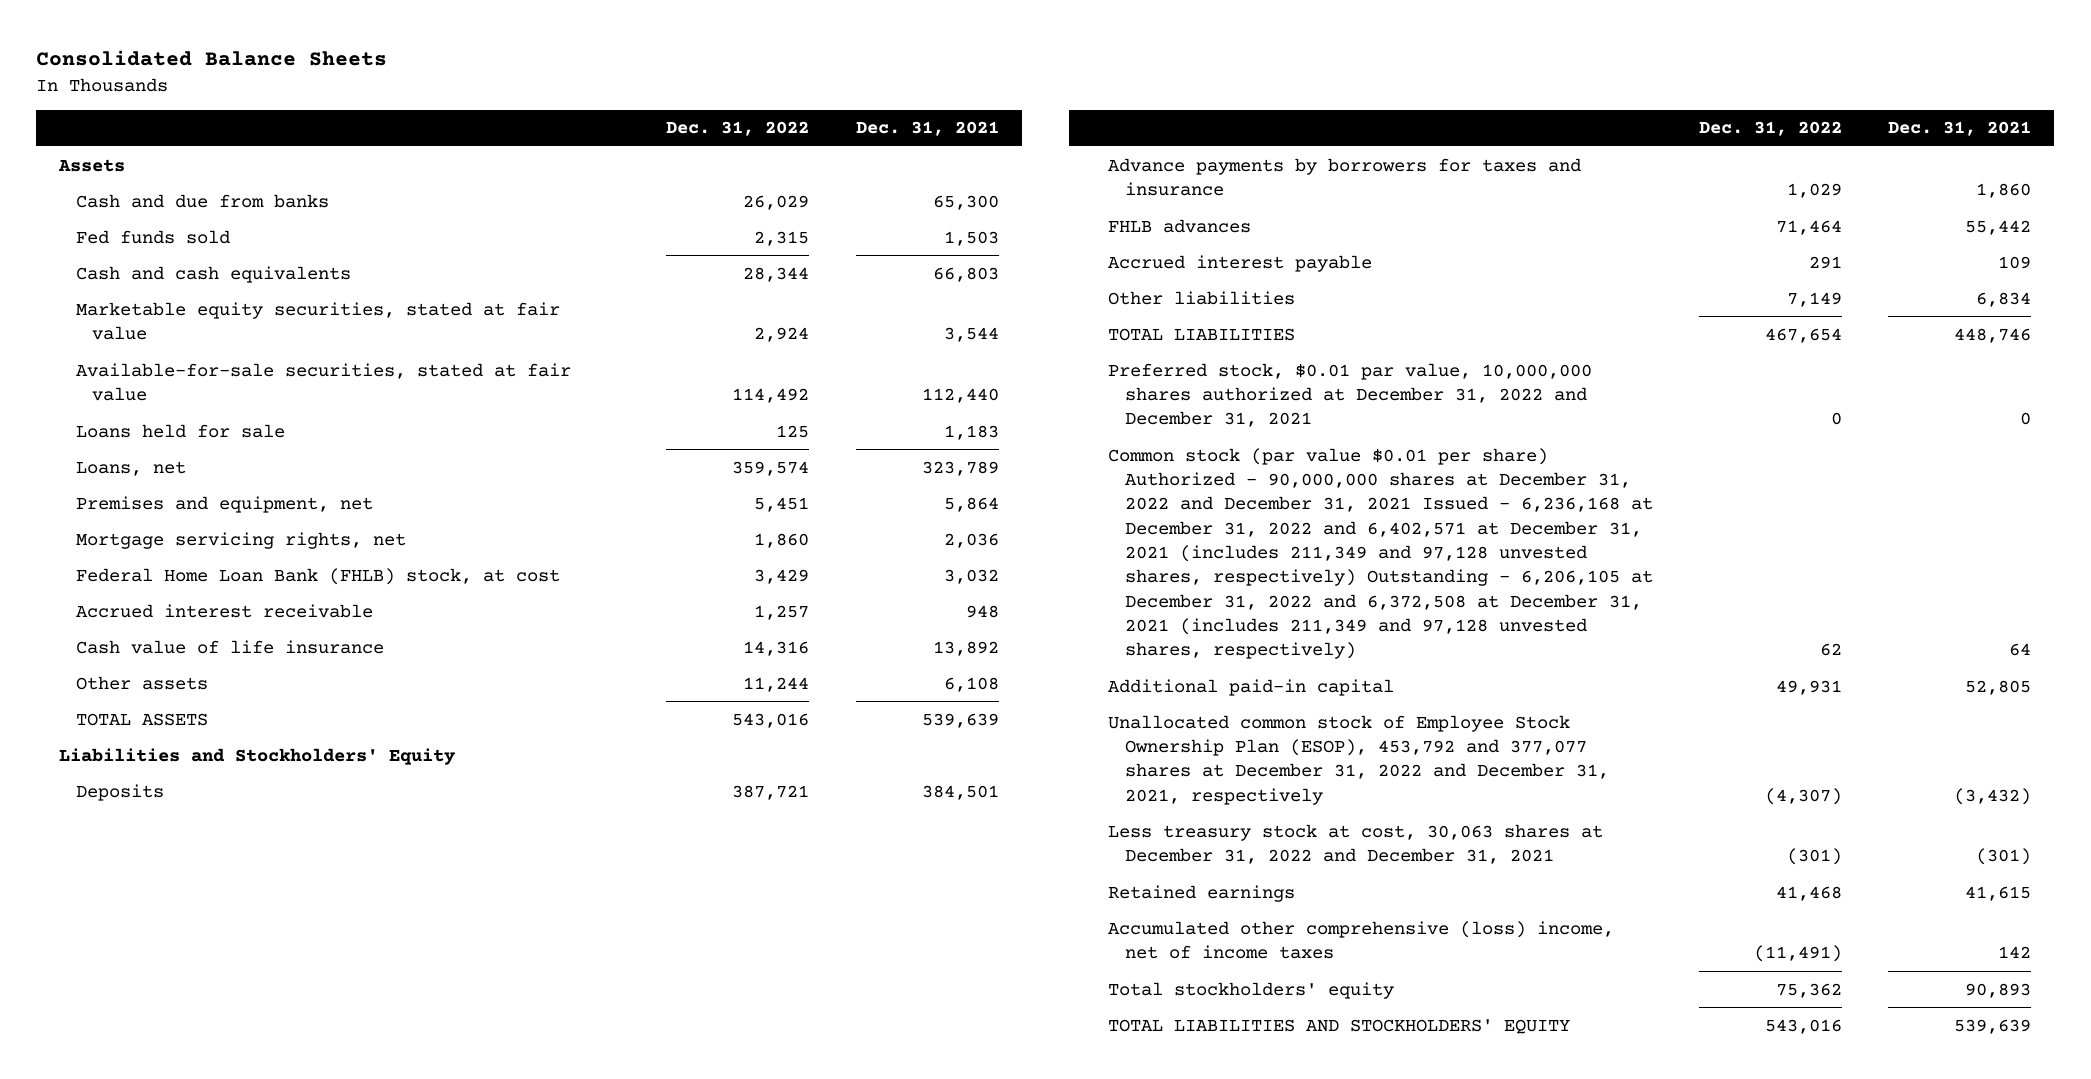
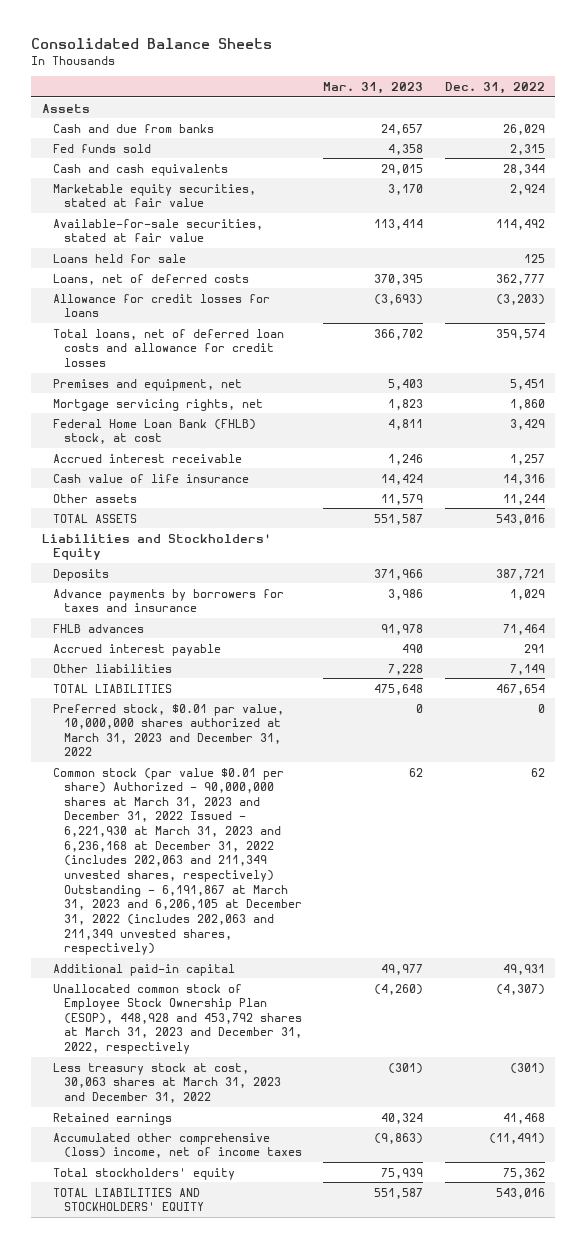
[855,121,999,137] Dec. 31, 2021 -> none
none -> [323,81,424,94] Mar. 31, 2023
none -> [52,273,249,285] Loans, net of deferred costs
none -> [52,293,270,318] Allowance for credit losses for loans
[75,460,186,476] Loans, net -> [52,328,284,367] Total loans, net of deferred loan costs and allowance for credit losses
[1108,362,1593,428] Preferred stock, $0.01 par value, 10,000,000 shares authorized at December 31, 2022 and December 31, 2021 -> [52,703,284,757] Preferred stock, $0.01 par value, 10,000,000 shares authorized at March 31, 2023 and December 31, 2022
[1108,447,1653,660] Common stock (par value $0.01 per share) Authorized - 90,000,000 shares at December 31, 2022 and December 31, 2021 Issued - 6,236,168 at December 31, 2022 and 6,402,571 at December 31, 2021 (includes 211,349 and 97,128 unvested shares, respectively) Outstanding - 6,206,105 at December 31, 2022 and 6,372,508 at December 31, 2021 (includes 211,349 and 97,128 unvested shares, respectively) -> [52,767,303,956] Common stock (par value $0.01 per share) Authorized - 90,000,000 shares at March 31, 2023 and December 31, 2022 Issued - 6,221,930 at March 31, 2023 and 6,236,168 at December 31, 2022 (includes 202,063 and 211,349 unvested shares, respectively) Outstanding - 6,191,867 at March 31, 2023 and 6,206,105 at December 31, 2022 (includes 202,063 and 211,349 unvested shares, respectively)
[1108,714,1609,805] Unallocated common stock of Employee Stock Ownership Plan (ESOP), 453,792 and 377,077 shares at December 31, 2022 and December 31, 2021, respectively -> [52,983,303,1055] Unallocated common stock of Employee Stock Ownership Plan (ESOP), 448,928 and 453,792 shares at March 31, 2023 and December 31, 2022, respectively
[1108,823,1604,864] Less treasury stock at cost, 30,063 shares at December 31, 2022 and December 31, 2021 -> [52,1062,282,1103] Less treasury stock at cost, 30,063 shares at March 31, 2023 and December 31, 2022

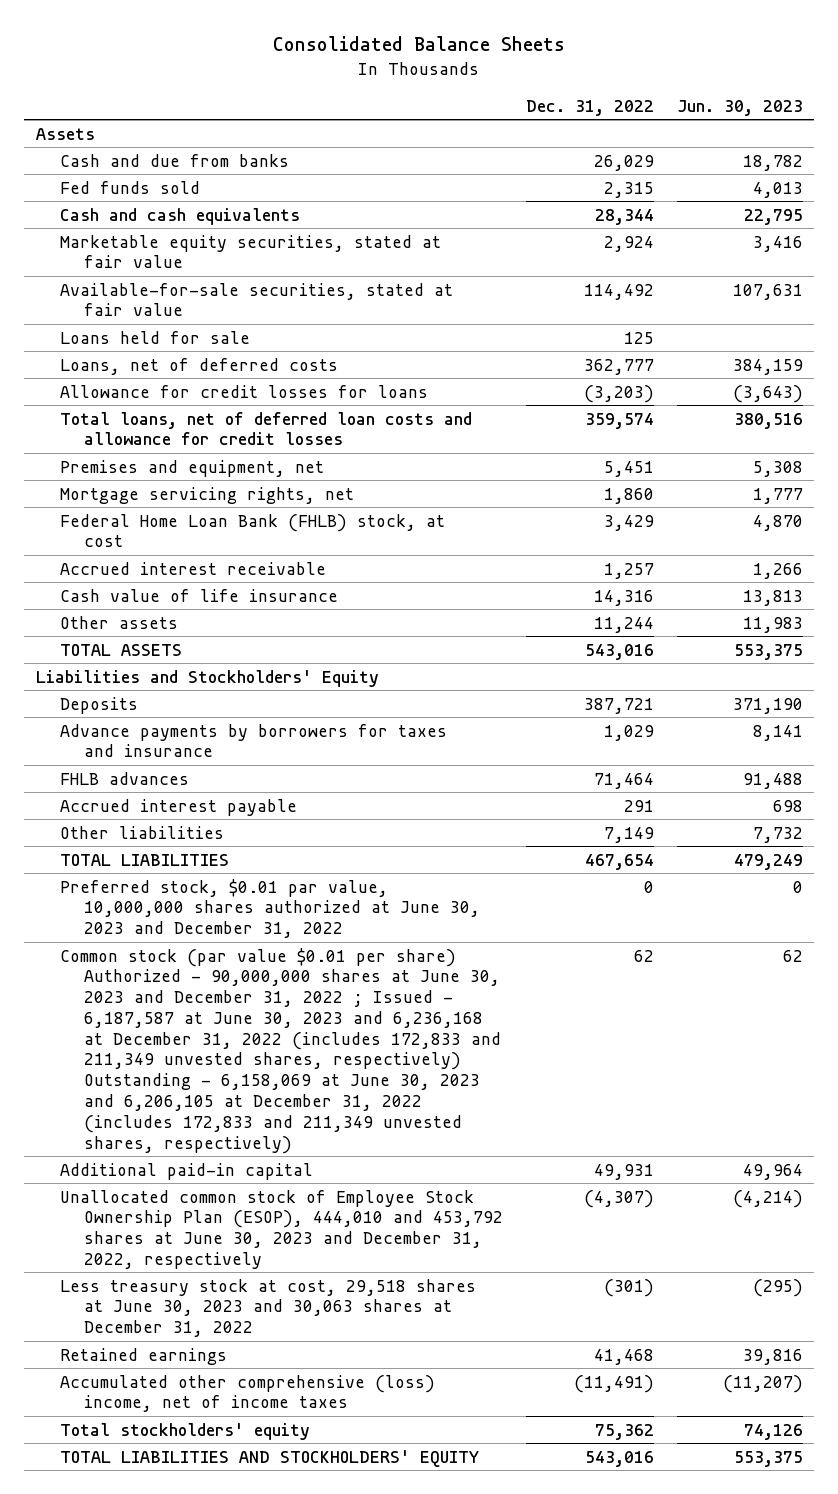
[323,81,424,94] Mar. 31, 2023 -> none
none -> [676,99,803,116] Jun. 30, 2023
[52,703,284,757] Preferred stock, $0.01 par value, 10,000,000 shares authorized at March 31, 2023 and December 31, 2022 -> [60,878,481,939] Preferred stock, $0.01 par value, 10,000,000 shares authorized at June 30, 2023 and December 31, 2022
[52,767,303,956] Common stock (par value $0.01 per share) Authorized - 90,000,000 shares at March 31, 2023 and December 31, 2022 Issued - 6,221,930 at March 31, 2023 and 6,236,168 at December 31, 2022 (includes 202,063 and 211,349 unvested shares, respectively) Outstanding - 6,191,867 at March 31, 2023 and 6,206,105 at December 31, 2022 (includes 202,063 and 211,349 unvested shares, respectively) -> [60,947,502,1154] Common stock (par value $0.01 per share) Authorized - 90,000,000 shares at June 30, 2023 and December 31, 2022 ; Issued - 6,187,587 at June 30, 2023 and 6,236,168 at December 31, 2022 (includes 172,833 and 211,349 unvested shares, respectively) Outstanding - 6,158,069 at June 30, 2023 and 6,206,105 at December 31, 2022 (includes 172,833 and 211,349 unvested shares, respectively)
[52,983,303,1055] Unallocated common stock of Employee Stock Ownership Plan (ESOP), 448,928 and 453,792 shares at March 31, 2023 and December 31, 2022, respectively -> [60,1189,504,1269] Unallocated common stock of Employee Stock Ownership Plan (ESOP), 444,010 and 453,792 shares at June 30, 2023 and December 31, 2022, respectively
[52,1062,282,1103] Less treasury stock at cost, 30,063 shares at March 31, 2023 and December 31, 2022 -> [60,1278,477,1338] Less treasury stock at cost, 29,518 shares at June 30, 2023 and 30,063 shares at December 31, 2022

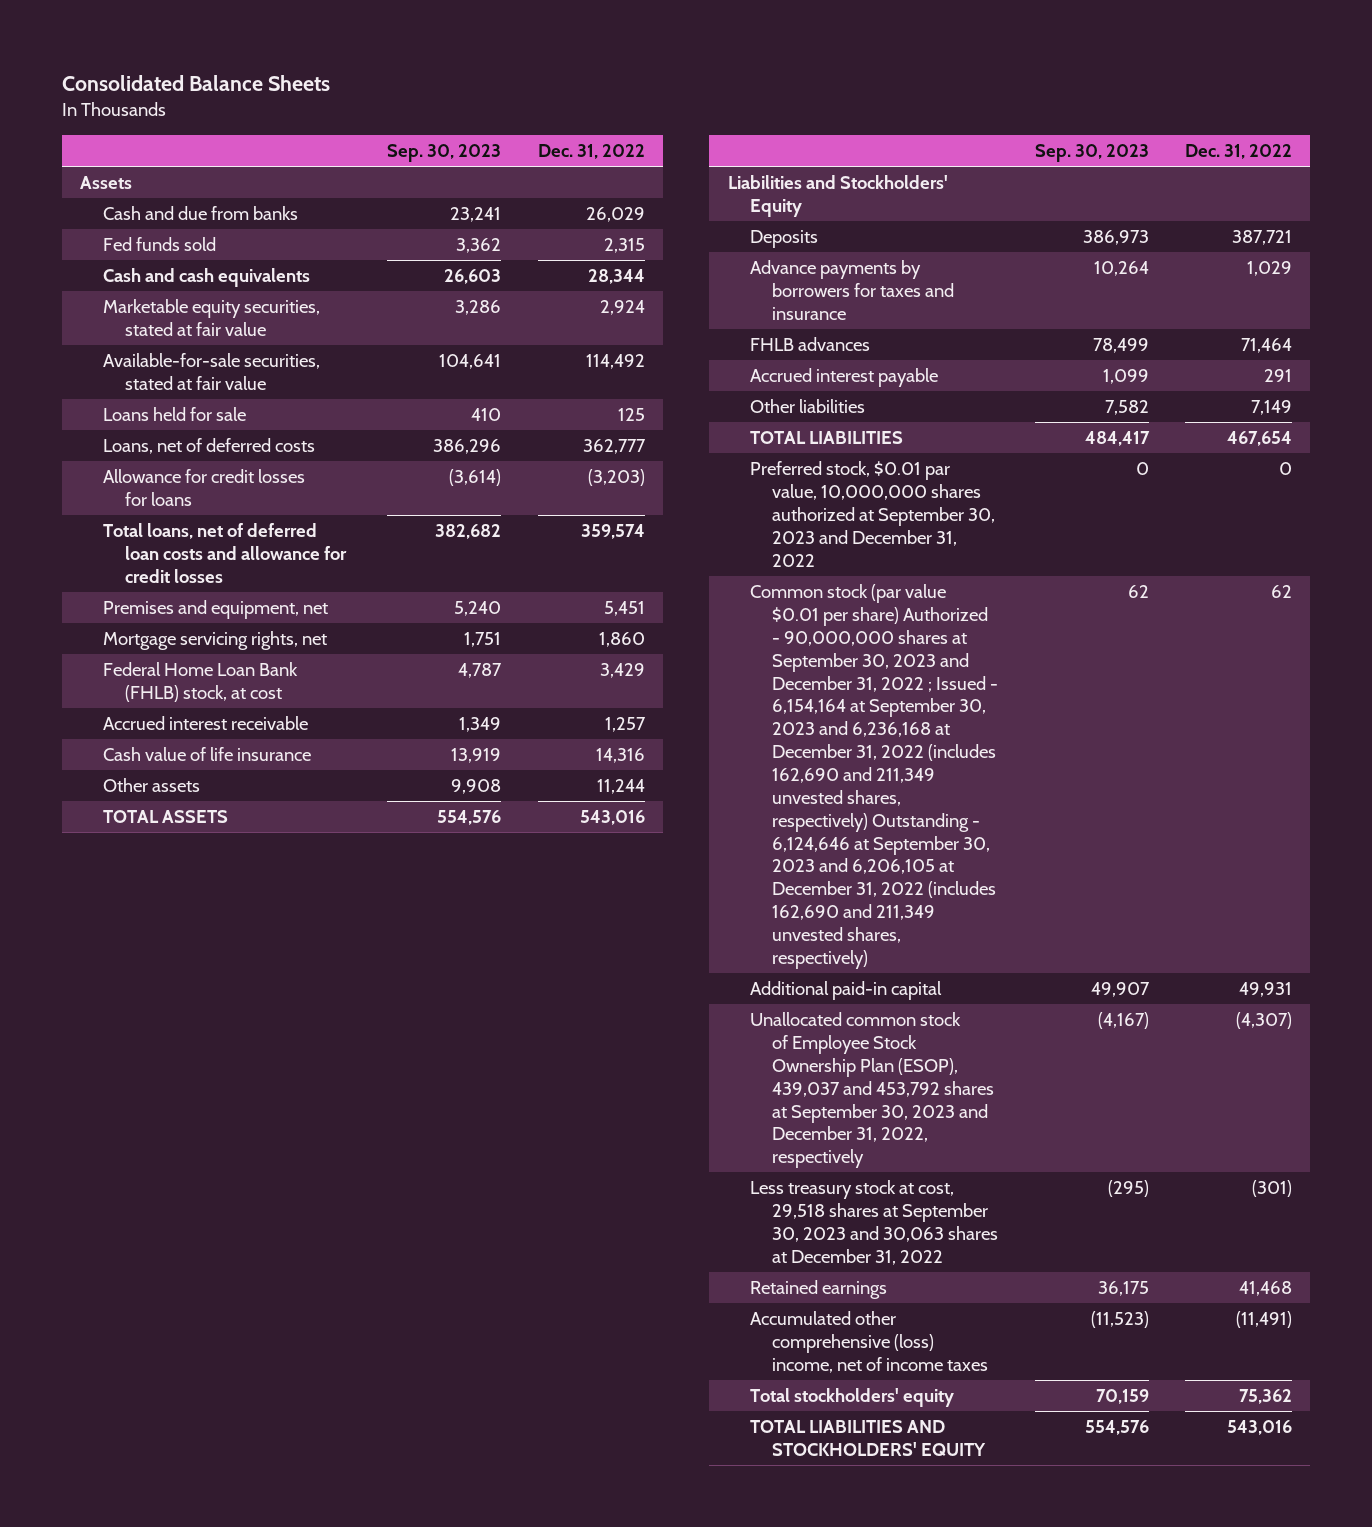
[676,99,803,116] Jun. 30, 2023 -> none
none -> [387,144,502,163] Sep. 30, 2023
[60,878,481,939] Preferred stock, $0.01 par value, 10,000,000 shares authorized at June 30, 2023 and December 31, 2022 -> [749,461,996,567] Preferred stock, $0.01 par value, 10,000,000 shares authorized at September 30, 2023 and December 31, 2022
[60,947,502,1154] Common stock (par value $0.01 per share) Authorized - 90,000,000 shares at June 30, 2023 and December 31, 2022 ; Issued - 6,187,587 at June 30, 2023 and 6,236,168 at December 31, 2022 (includes 172,833 and 211,349 unvested shares, respectively) Outstanding - 6,158,069 at June 30, 2023 and 6,206,105 at December 31, 2022 (includes 172,833 and 211,349 unvested shares, respectively) -> [749,584,999,969] Common stock (par value $0.01 per share) Authorized - 90,000,000 shares at September 30, 2023 and December 31, 2022 ; Issued - 6,154,164 at September 30, 2023 and 6,236,168 at December 31, 2022 (includes 162,690 and 211,349 unvested shares, respectively) Outstanding - 6,124,646 at September 30, 2023 and 6,206,105 at December 31, 2022 (includes 162,690 and 211,349 unvested shares, respectively)
[60,1189,504,1269] Unallocated common stock of Employee Stock Ownership Plan (ESOP), 444,010 and 453,792 shares at June 30, 2023 and December 31, 2022, respectively -> [749,1012,995,1169] Unallocated common stock of Employee Stock Ownership Plan (ESOP), 439,037 and 453,792 shares at September 30, 2023 and December 31, 2022, respectively
[60,1278,477,1338] Less treasury stock at cost, 29,518 shares at June 30, 2023 and 30,063 shares at December 31, 2022 -> [749,1180,999,1265] Less treasury stock at cost, 29,518 shares at September 30, 2023 and 30,063 shares at December 31, 2022

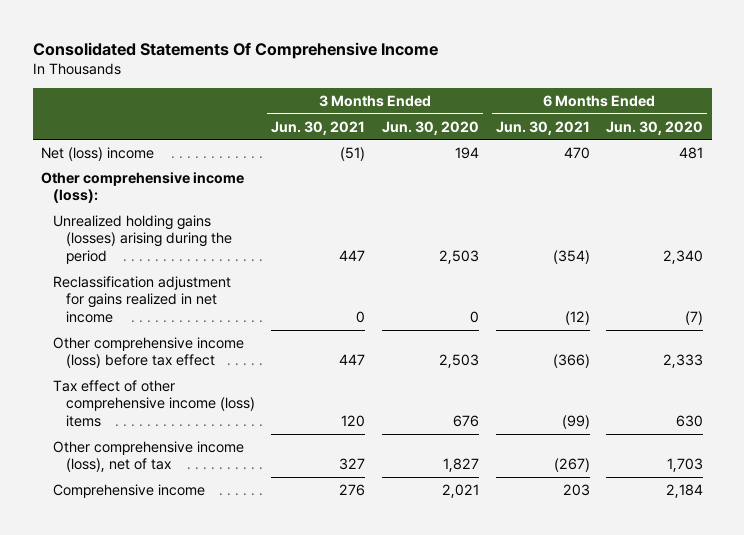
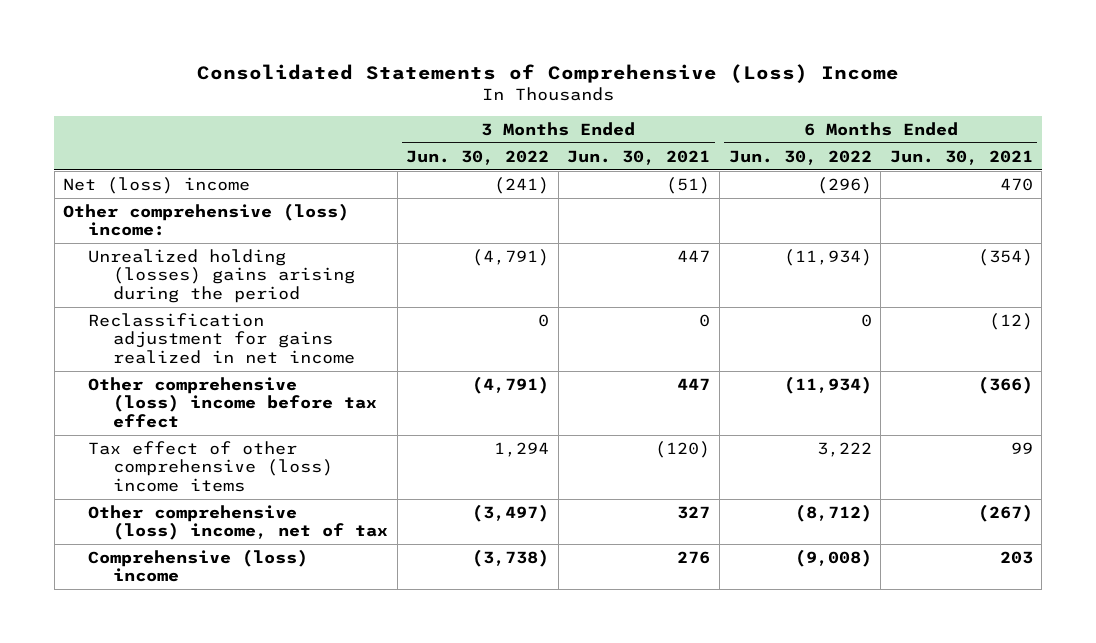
[32,41,438,59] Consolidated Statements Of Comprehensive Income -> [197,63,900,83] Consolidated Statements of Comprehensive (Loss) Income
[382,120,480,135] Jun. 30, 2020 -> none
[606,120,704,135] Jun. 30, 2020 -> none
none -> [406,149,550,165] Jun. 30, 2022
none -> [728,149,872,165] Jun. 30, 2022
[40,171,244,204] Other comprehensive income (loss): -> [63,202,350,237] Other comprehensive (loss) income:
[53,214,232,265] Unrealized holding gains (losses) arising during the period -> [88,248,356,303] Unrealized holding (losses) gains arising during the period
[53,336,245,369] Other comprehensive income (loss) before tax effect -> [88,376,378,428] Other comprehensive (loss) income before tax effect
[53,379,255,428] Tax effect of other comprehensive income (loss) items -> [88,440,334,492] Tax effect of other comprehensive (loss) income items
[341,415,366,428] 120 -> [655,440,711,458] (120)
[561,415,590,430] (99) -> [1010,441,1033,454] 99
[53,440,245,473] Other comprehensive income (loss), net of tax -> [88,504,389,541] Other comprehensive (loss) income, net of tax
[53,483,206,498] Comprehensive income -> [88,548,309,583] Comprehensive (loss) income

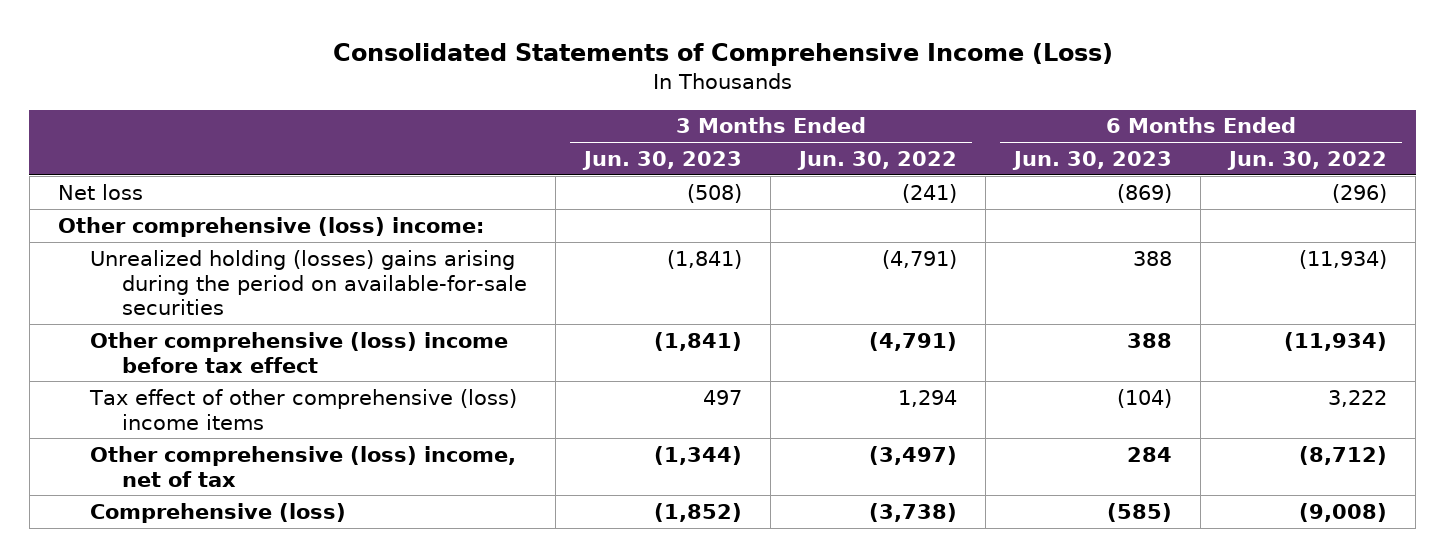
[197,63,900,83] Consolidated Statements of Comprehensive (Loss) Income -> [332,43,1113,67] Consolidated Statements of Comprehensive Income (Loss)
[567,149,711,165] Jun. 30, 2021 -> none
[889,149,1033,165] Jun. 30, 2021 -> none
none -> [582,150,743,170] Jun. 30, 2023
none -> [1012,150,1173,170] Jun. 30, 2023
[63,176,251,194] Net (loss) income -> [58,183,144,200] Net loss
[88,312,356,364] Reclassification adjustment for gains realized in net income -> none
[88,248,356,303] Unrealized holding (losses) gains arising during the period -> [90,249,528,316] Unrealized holding (losses) gains arising during the period on available-for-sale securities
[88,548,309,583] Comprehensive (loss) income -> [90,502,347,523] Comprehensive (loss)

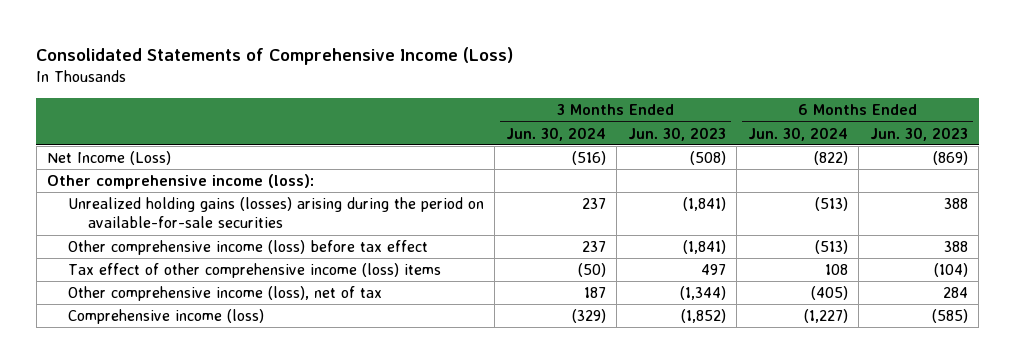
[797,150,958,170] Jun. 30, 2022 -> none
[1227,150,1388,170] Jun. 30, 2022 -> none
none -> [505,126,606,141] Jun. 30, 2024
none -> [747,126,848,141] Jun. 30, 2024
[58,183,144,200] Net loss -> [47,151,172,166] Net Income (Loss)
[58,216,485,237] Other comprehensive (loss) income: -> [47,174,315,190] Other comprehensive income (loss):
[90,249,528,316] Unrealized holding (losses) gains arising during the period on available-for-sale securities -> [67,197,484,229] Unrealized holding gains (losses) arising during the period on available-for-sale securities
[90,331,509,373] Other comprehensive (loss) income before tax effect -> [67,240,428,256] Other comprehensive income (loss) before tax effect
[89,388,518,430] Tax effect of other comprehensive (loss) income items -> [67,263,441,279] Tax effect of other comprehensive income (loss) items
[90,445,517,487] Other comprehensive (loss) income, net of tax -> [67,286,382,302] Other comprehensive income (loss), net of tax
[90,502,347,523] Comprehensive (loss) -> [67,309,264,325] Comprehensive income (loss)

